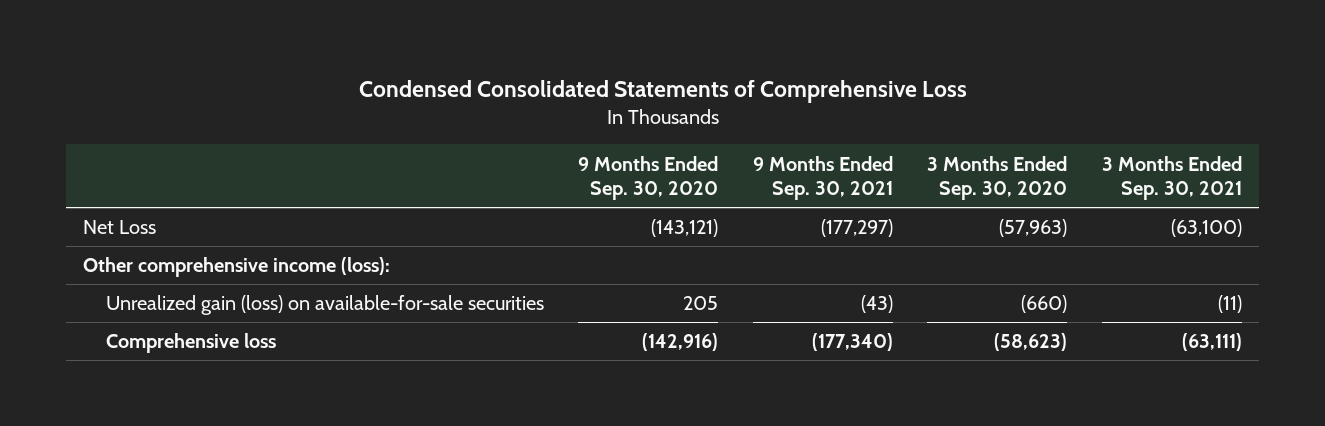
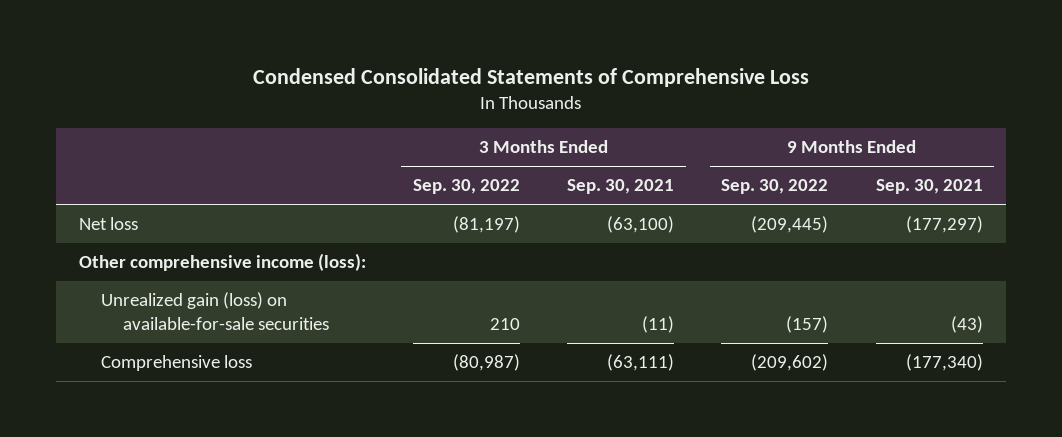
[578,155,719,201] 9 Months Ended Sep. 30, 2020 -> none
[927,155,1068,201] 3 Months Ended Sep. 30, 2020 -> none
none -> [413,179,521,195] Sep. 30, 2022
none -> [721,179,829,195] Sep. 30, 2022
[83,220,157,235] Net Loss -> [79,217,139,231] Net loss

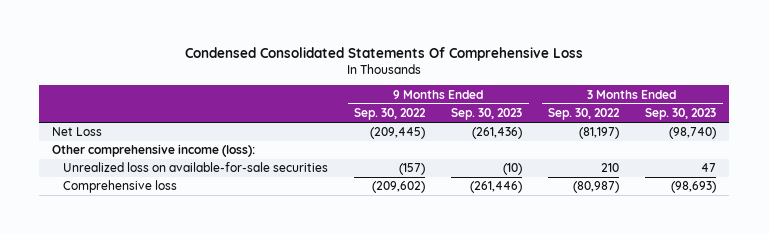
[252,68,809,88] Condensed Consolidated Statements of Comprehensive Loss -> [185,46,584,61] Condensed Consolidated Statements Of Comprehensive Loss
[567,179,675,195] Sep. 30, 2021 -> none
[875,179,983,195] Sep. 30, 2021 -> none
none -> [451,108,523,121] Sep. 30, 2023
none -> [645,108,717,121] Sep. 30, 2023
[79,217,139,231] Net loss -> [52,127,103,137] Net Loss
[101,292,330,331] Unrealized gain (loss) on available-for-sale securities -> [63,162,329,173] Unrealized loss on available-for-sale securities

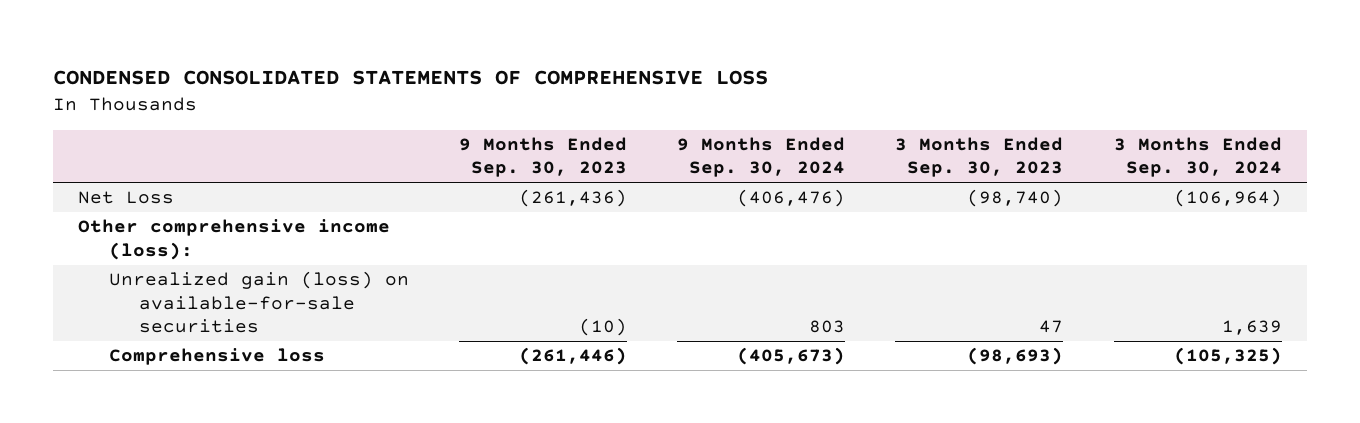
[185,46,584,61] Condensed Consolidated Statements Of Comprehensive Loss -> [53,69,769,85] CONDENSED CONSOLIDATED STATEMENTS OF COMPREHENSIVE LOSS
[354,108,427,121] Sep. 30, 2022 -> none
[548,108,621,121] Sep. 30, 2022 -> none
none -> [677,136,846,178] 9 Months Ended Sep. 30, 2024
none -> [1113,136,1282,178] 3 Months Ended Sep. 30, 2024
[63,162,329,173] Unrealized loss on available-for-sale securities -> [108,271,409,334] Unrealized gain (loss) on available-for-sale securities

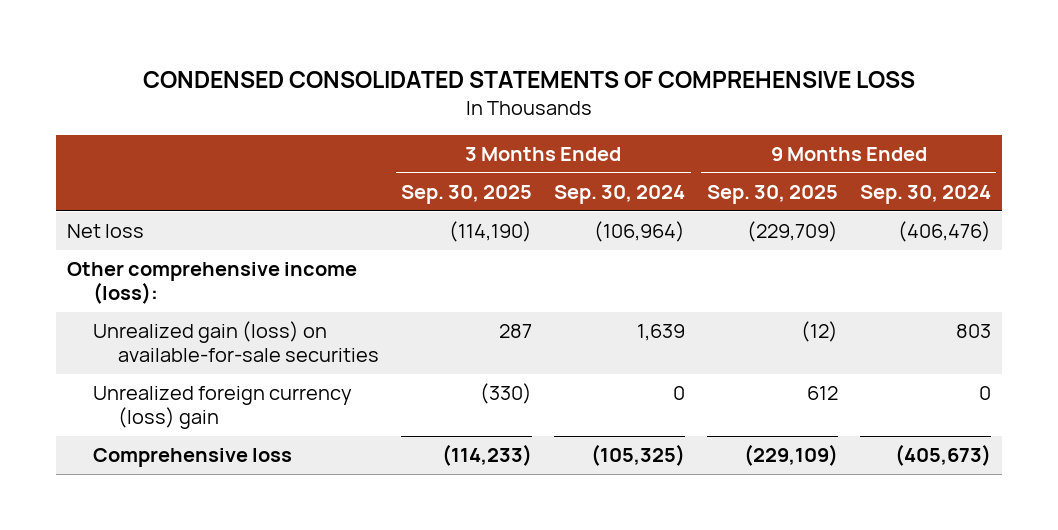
[459,136,628,178] 9 Months Ended Sep. 30, 2023 -> none
[895,136,1064,178] 3 Months Ended Sep. 30, 2023 -> none
none -> [401,184,533,204] Sep. 30, 2025
none -> [706,184,838,204] Sep. 30, 2025
[78,191,175,205] Net Loss -> [67,224,145,239] Net loss
none -> [92,386,352,430] Unrealized foreign currency (loss) gain

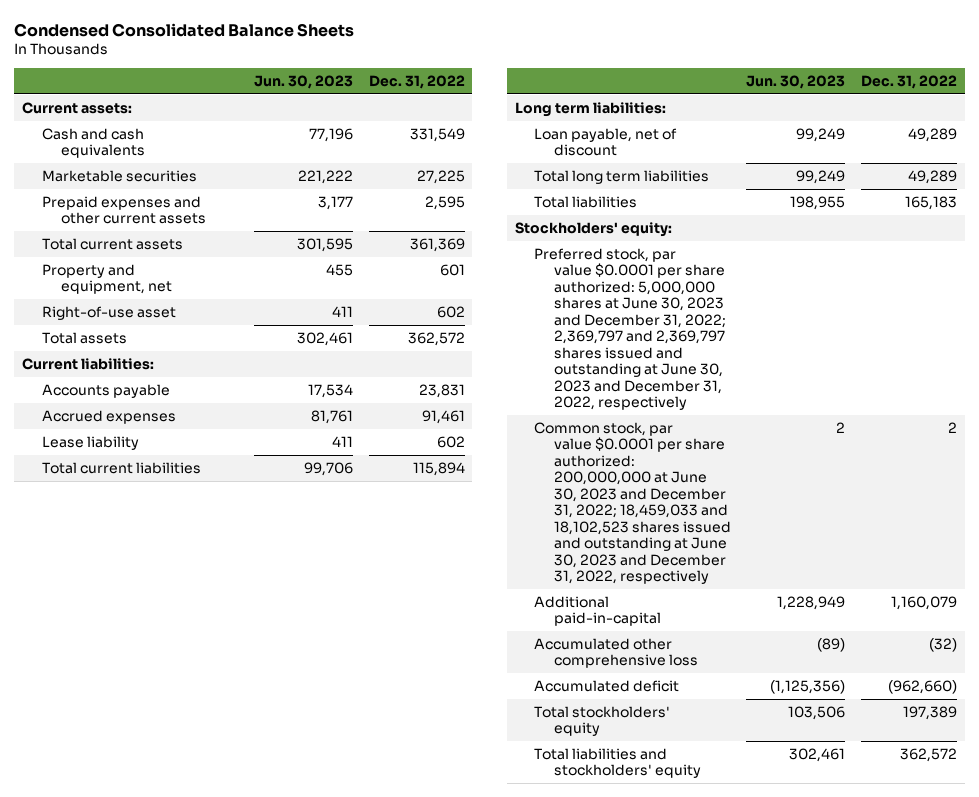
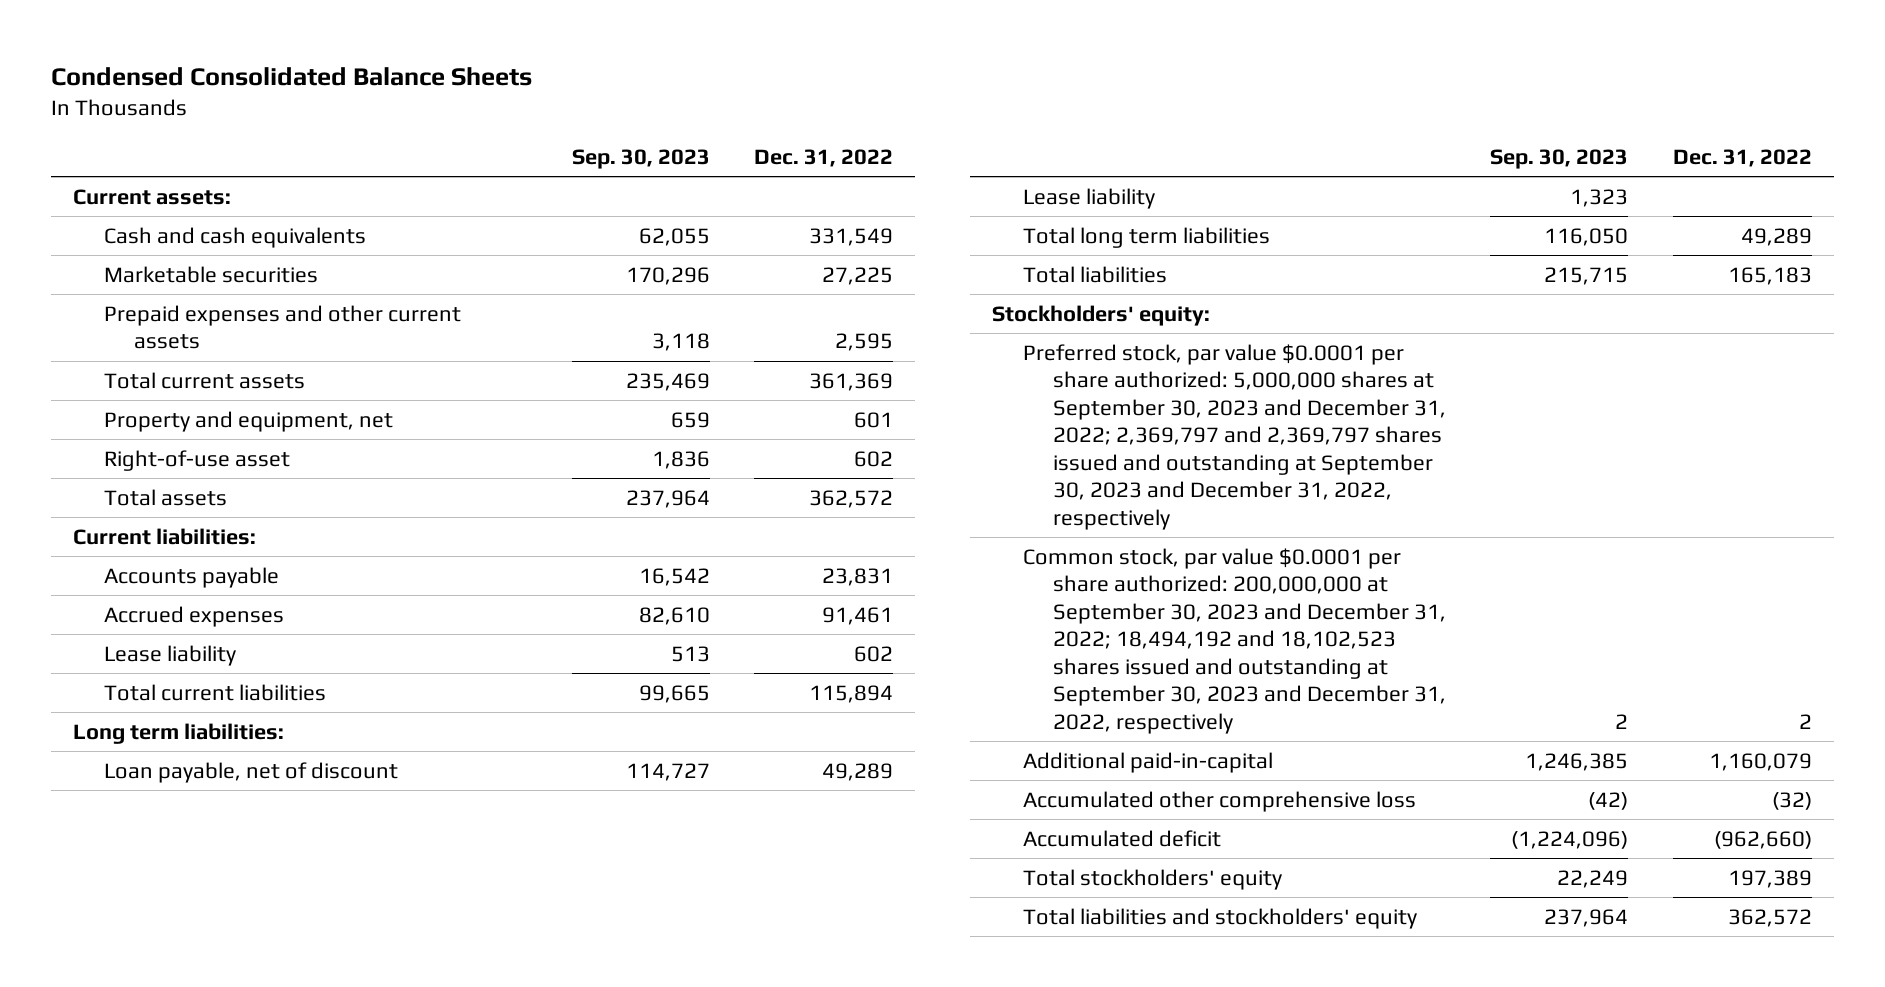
[253,75,353,90] Jun. 30, 2023 -> none
none -> [571,148,710,169] Sep. 30, 2023
none -> [1022,187,1155,209] Lease liability
[534,247,726,410] Preferred stock, par value $0.0001 per share authorized: 5,000,000 shares at June 30, 2023 and December 31, 2022; 2,369,797 and 2,369,797 shares issued and outstanding at June 30, 2023 and December 31, 2022, respectively -> [1022,343,1447,530] Preferred stock, par value $0.0001 per share authorized: 5,000,000 shares at September 30, 2023 and December 31, 2022; 2,369,797 and 2,369,797 shares issued and outstanding at September 30, 2023 and December 31, 2022, respectively
[534,421,731,584] Common stock, par value $0.0001 per share authorized: 200,000,000 at June 30, 2023 and December 31, 2022; 18,459,033 and 18,102,523 shares issued and outstanding at June 30, 2023 and December 31, 2022, respectively -> [1022,547,1447,734] Common stock, par value $0.0001 per share authorized: 200,000,000 at September 30, 2023 and December 31, 2022; 18,494,192 and 18,102,523 shares issued and outstanding at September 30, 2023 and December 31, 2022, respectively

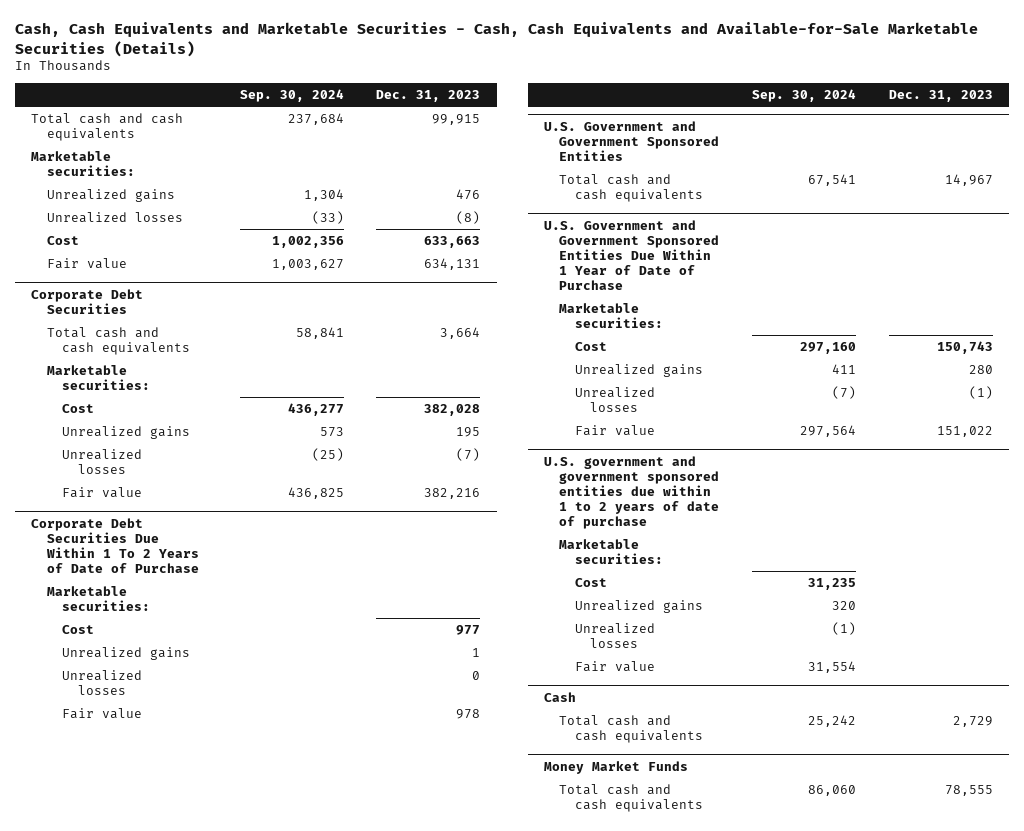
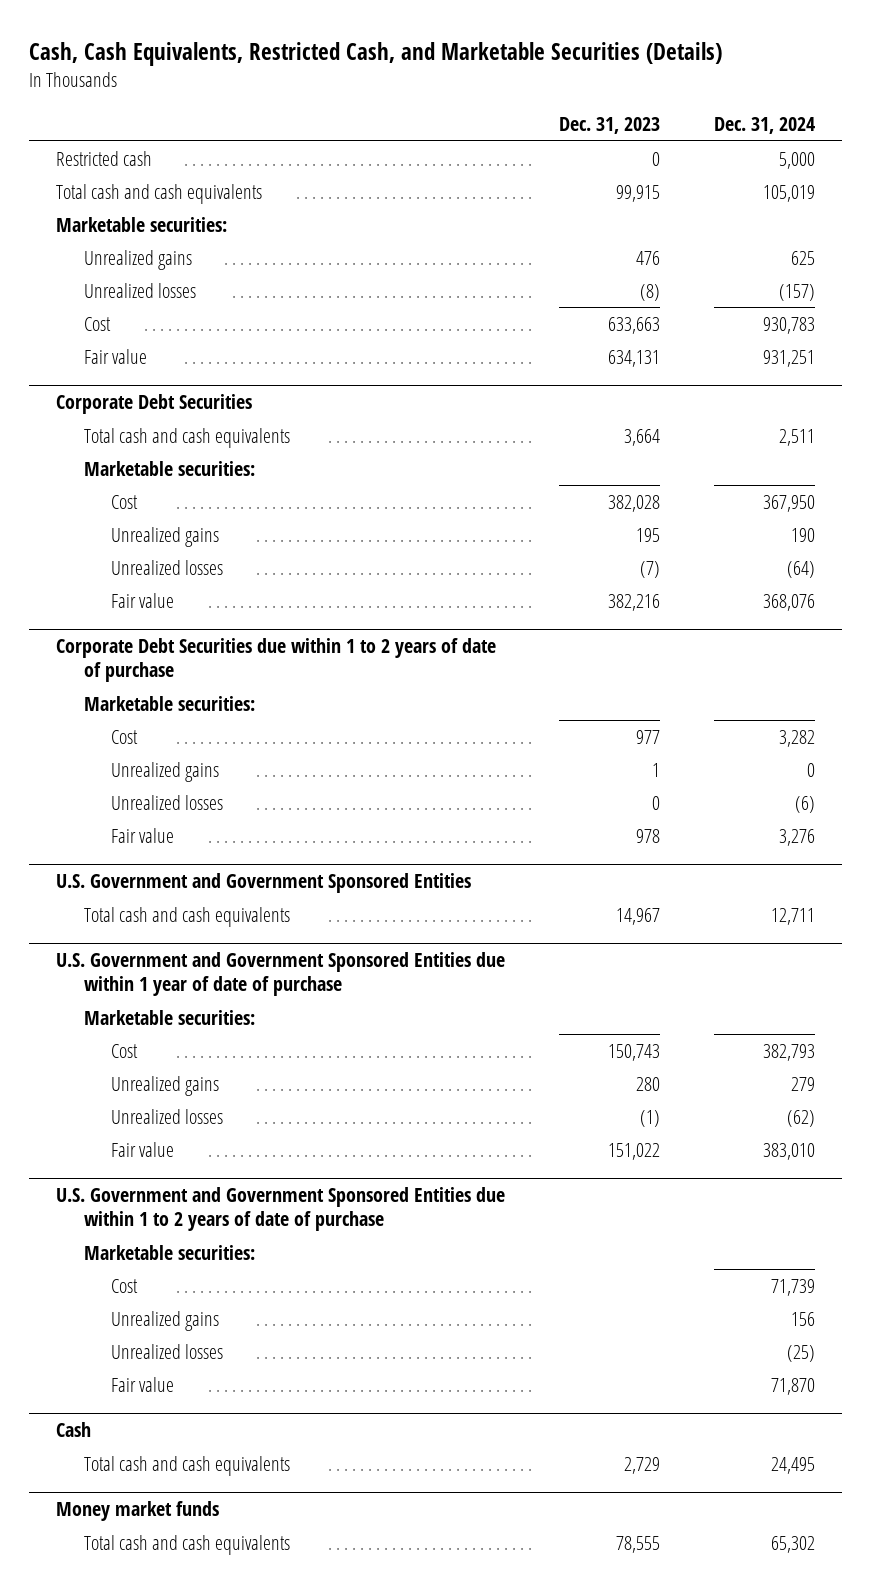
[14,22,978,57] Cash, Cash Equivalents and Marketable Securities - Cash, Cash Equivalents and Available-for-Sale Marketable Securities (Details) -> [29,42,723,67] Cash, Cash Equivalents, Restricted Cash, and Marketable Securities (Details)
[239,88,344,102] Sep. 30, 2024 -> none
none -> [713,117,815,135] Dec. 31, 2024
none -> [56,150,153,166] Restricted cash
[31,517,199,573] Corporate Debt Securities Due Within 1 To 2 Years of Date of Purchase -> [56,637,497,683] Corporate Debt Securities due within 1 to 2 years of date of purchase
[544,219,720,290] U.S. Government and Government Sponsored Entities Due Within 1 Year of Date of Purchase -> [56,951,506,997] U.S. Government and Government Sponsored Entities due within 1 year of date of purchase
[544,455,720,529] U.S. government and government sponsored entities due within 1 to 2 years of date of purchase -> [56,1186,506,1232] U.S. Government and Government Sponsored Entities due within 1 to 2 years of date of purchase
[544,760,689,774] Money Market Funds -> [56,1500,220,1521] Money market funds

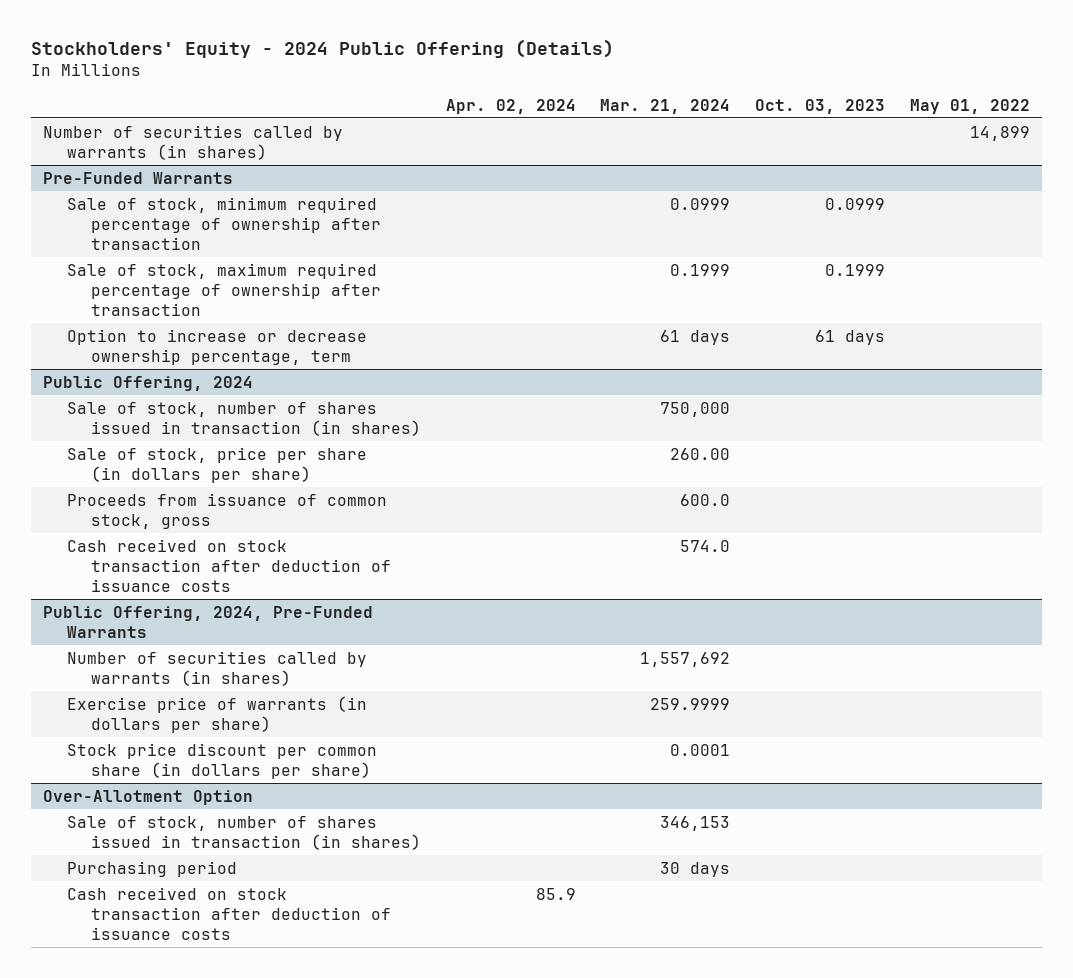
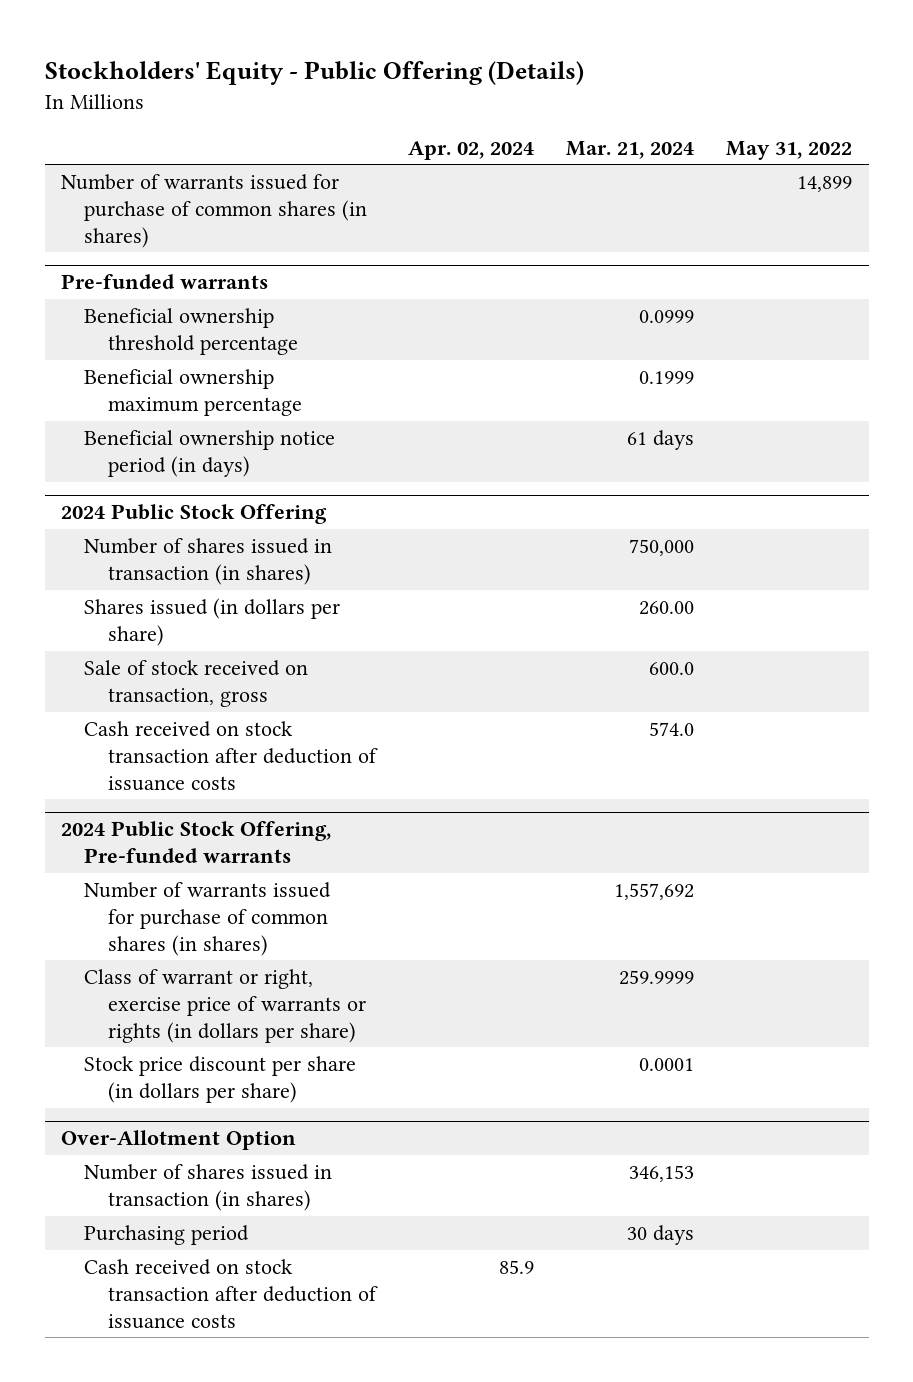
[30,39,614,59] Stockholders' Equity - 2024 Public Offering (Details) -> [44,60,584,85] Stockholders' Equity - Public Offering (Details)
[755,98,886,114] Oct. 03, 2023 -> none
[909,98,1030,114] May 01, 2022 -> none
none -> [726,140,853,160] May 31, 2022
[43,124,344,160] Number of securities called by warrants (in shares) -> [60,174,368,248] Number of warrants issued for purchase of common shares (in shares)
[43,171,234,184] Pre-Funded Warrants -> [60,274,268,290] Pre-funded warrants
[67,196,382,250] Sale of stock, minimum required percentage of ownership after transaction -> [84,308,298,355] Beneficial ownership threshold percentage
[67,262,382,316] Sale of stock, maximum required percentage of ownership after transaction -> [84,369,302,416] Beneficial ownership maximum percentage
[67,328,368,365] Option to increase or decrease ownership percentage, term -> [84,430,336,477] Beneficial ownership notice period (in days)
[43,375,254,391] Public Offering, 2024 -> [60,504,327,525] 2024 Public Stock Offering
[67,401,422,436] Sale of stock, number of shares issued in transaction (in shares) -> [84,538,333,585] Number of shares issued in transaction (in shares)
[67,446,368,483] Sale of stock, price per share (in dollars per share) -> [84,598,341,646] Shares issued (in dollars per share)
[67,492,388,529] Proceeds from issuance of common stock, gross -> [84,660,309,707] Sale of stock received on transaction, gross
[43,605,374,638] Public Offering, 2024, Pre-Funded Warrants -> [60,821,331,864] 2024 Public Stock Offering, Pre-funded warrants
[67,650,368,686] Number of securities called by warrants (in shares) -> [84,882,332,956] Number of warrants issued for purchase of common shares (in shares)
[67,695,368,733] Exercise price of warrants (in dollars per share) -> [84,969,366,1043] Class of warrant or right, exercise price of warrants or rights (in dollars per share)
[67,742,378,779] Stock price discount per common share (in dollars per share) -> [84,1056,357,1103] Stock price discount per share (in dollars per share)
[67,815,422,850] Sale of stock, number of shares issued in transaction (in shares) -> [84,1164,333,1211] Number of shares issued in transaction (in shares)

